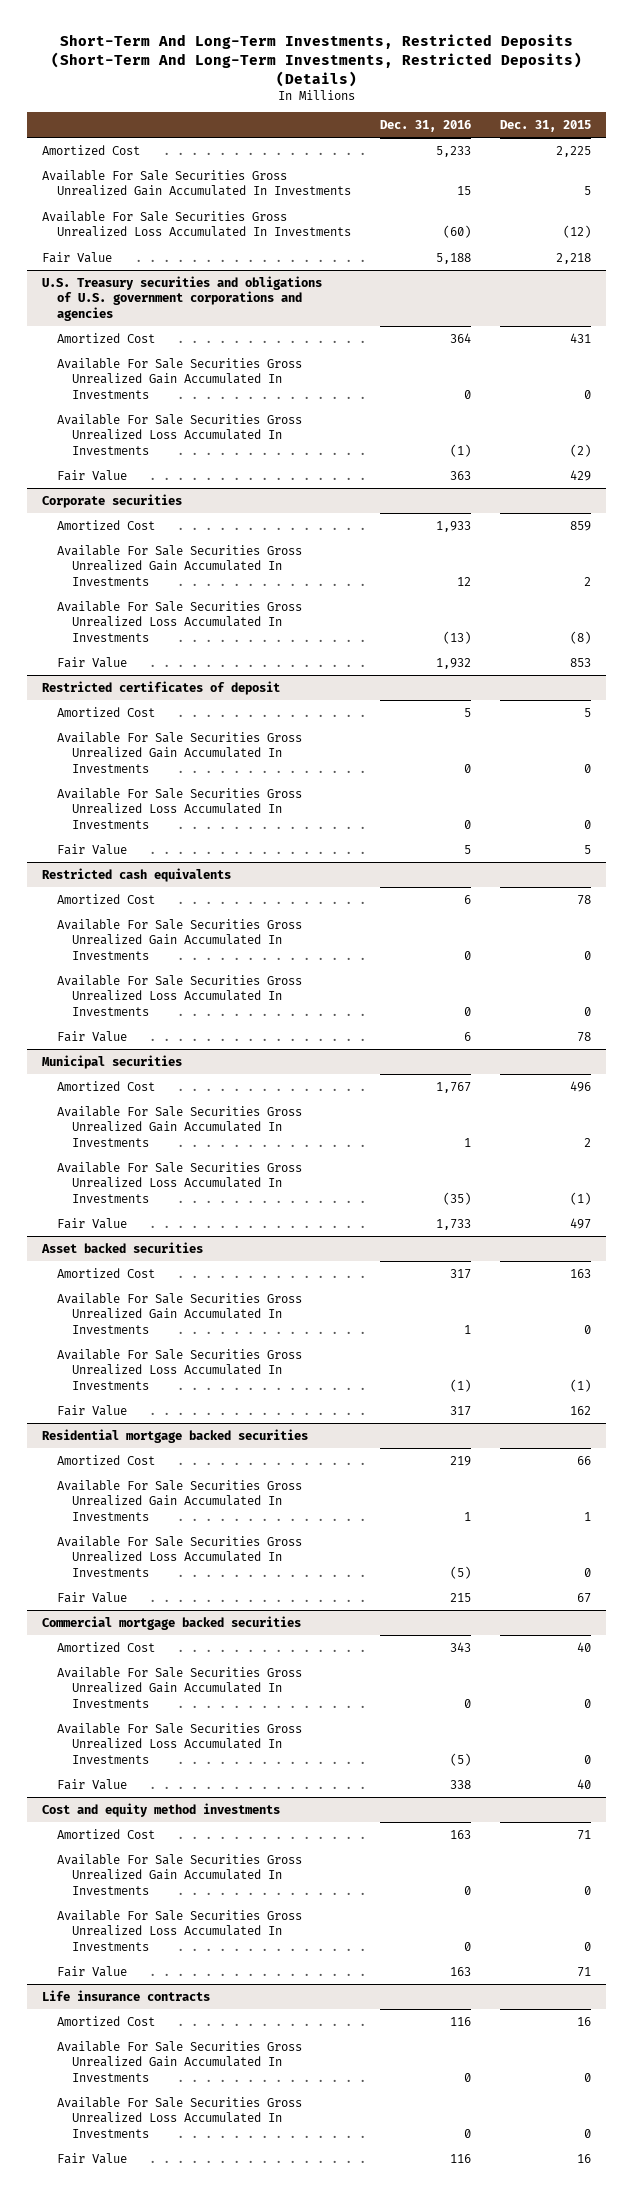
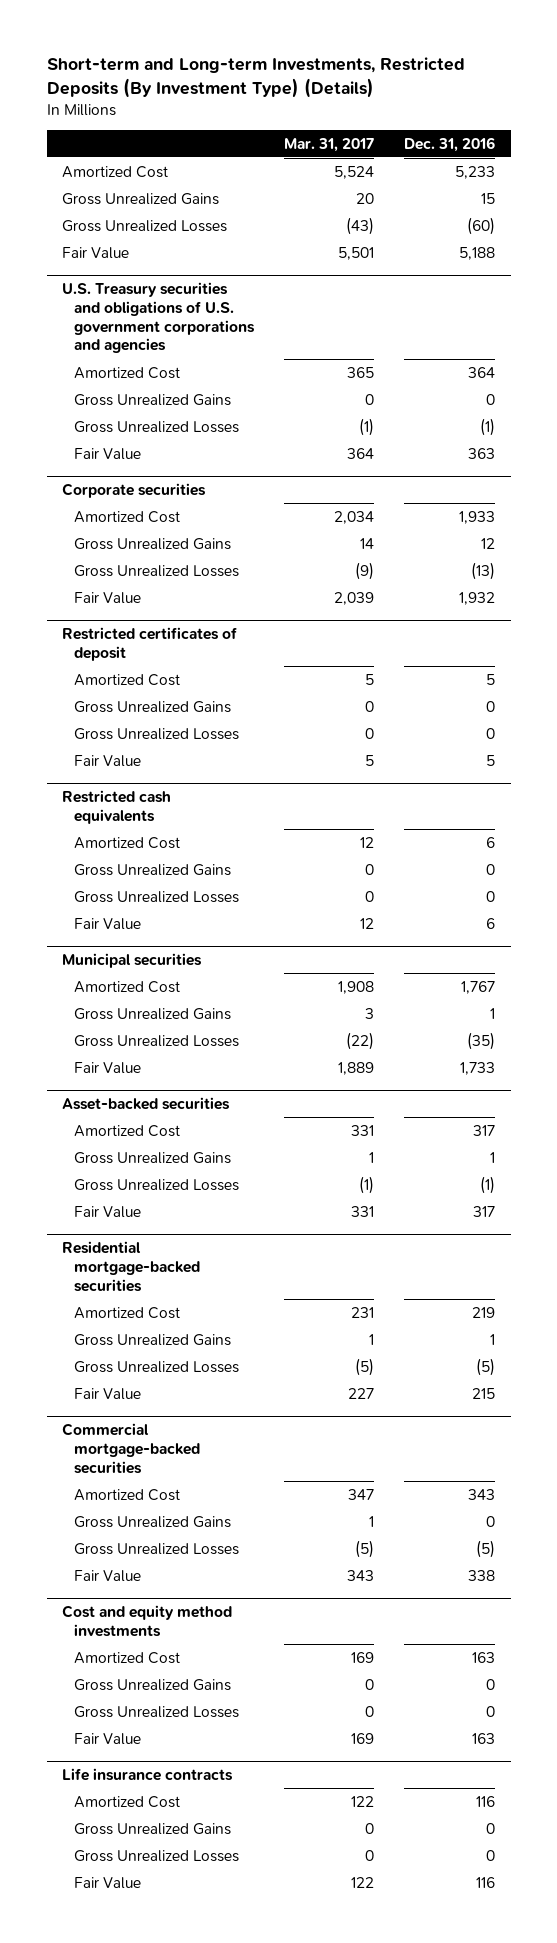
[50,33,582,87] Short-Term And Long-Term Investments, Restricted Deposits (Short-Term And Long-Term Investments, Restricted Deposits) (Details) -> [46,57,465,99] Short-term and Long-term Investments, Restricted Deposits (By Investment Type) (Details)
[500,119,592,132] Dec. 31, 2015 -> none
none -> [284,137,375,152] Mar. 31, 2017
[41,169,351,197] Available For Sale Securities Gross Unrealized Gain Accumulated In Investments -> [61,192,219,205] Gross Unrealized Gains
[41,210,351,238] Available For Sale Securities Gross Unrealized Loss Accumulated In Investments -> [61,219,227,232] Gross Unrealized Losses
[56,357,302,399] Available For Sale Securities Gross Unrealized Gain Accumulated In Investments -> [73,393,231,406] Gross Unrealized Gains
[56,413,302,455] Available For Sale Securities Gross Unrealized Loss Accumulated In Investments -> [73,420,239,433] Gross Unrealized Losses
[56,544,302,586] Available For Sale Securities Gross Unrealized Gain Accumulated In Investments -> [73,537,231,550] Gross Unrealized Gains
[56,600,302,642] Available For Sale Securities Gross Unrealized Loss Accumulated In Investments -> [73,564,239,577] Gross Unrealized Losses
[56,731,302,773] Available For Sale Securities Gross Unrealized Gain Accumulated In Investments -> [73,700,231,713] Gross Unrealized Gains
[56,787,302,829] Available For Sale Securities Gross Unrealized Loss Accumulated In Investments -> [73,727,239,740] Gross Unrealized Losses
[56,918,302,960] Available For Sale Securities Gross Unrealized Gain Accumulated In Investments -> [73,863,231,876] Gross Unrealized Gains
[56,974,302,1016] Available For Sale Securities Gross Unrealized Loss Accumulated In Investments -> [73,890,239,903] Gross Unrealized Losses
[56,1105,302,1147] Available For Sale Securities Gross Unrealized Gain Accumulated In Investments -> [73,1007,231,1020] Gross Unrealized Gains
[56,1161,302,1203] Available For Sale Securities Gross Unrealized Loss Accumulated In Investments -> [73,1034,239,1047] Gross Unrealized Losses
[40,1241,203,1253] Asset backed securities -> [61,1096,230,1110] Asset-backed securities
[56,1292,302,1334] Available For Sale Securities Gross Unrealized Gain Accumulated In Investments -> [73,1151,231,1164] Gross Unrealized Gains
[56,1348,302,1390] Available For Sale Securities Gross Unrealized Loss Accumulated In Investments -> [73,1178,239,1191] Gross Unrealized Losses
[41,1428,308,1443] Residential mortgage backed securities -> [61,1240,200,1292] Residential mortgage-backed securities
[56,1479,302,1521] Available For Sale Securities Gross Unrealized Gain Accumulated In Investments -> [73,1333,231,1346] Gross Unrealized Gains
[56,1535,302,1577] Available For Sale Securities Gross Unrealized Loss Accumulated In Investments -> [73,1360,239,1373] Gross Unrealized Losses
[41,1615,301,1630] Commercial mortgage backed securities -> [61,1422,200,1474] Commercial mortgage-backed securities
[56,1666,302,1708] Available For Sale Securities Gross Unrealized Gain Accumulated In Investments -> [73,1515,231,1528] Gross Unrealized Gains
[56,1722,302,1764] Available For Sale Securities Gross Unrealized Loss Accumulated In Investments -> [73,1542,239,1555] Gross Unrealized Losses
[56,1853,302,1895] Available For Sale Securities Gross Unrealized Gain Accumulated In Investments -> [73,1678,231,1691] Gross Unrealized Gains
[56,1909,302,1951] Available For Sale Securities Gross Unrealized Loss Accumulated In Investments -> [73,1705,239,1718] Gross Unrealized Losses
[56,2040,302,2082] Available For Sale Securities Gross Unrealized Gain Accumulated In Investments -> [73,1822,231,1835] Gross Unrealized Gains
[56,2096,302,2138] Available For Sale Securities Gross Unrealized Loss Accumulated In Investments -> [73,1849,239,1862] Gross Unrealized Losses

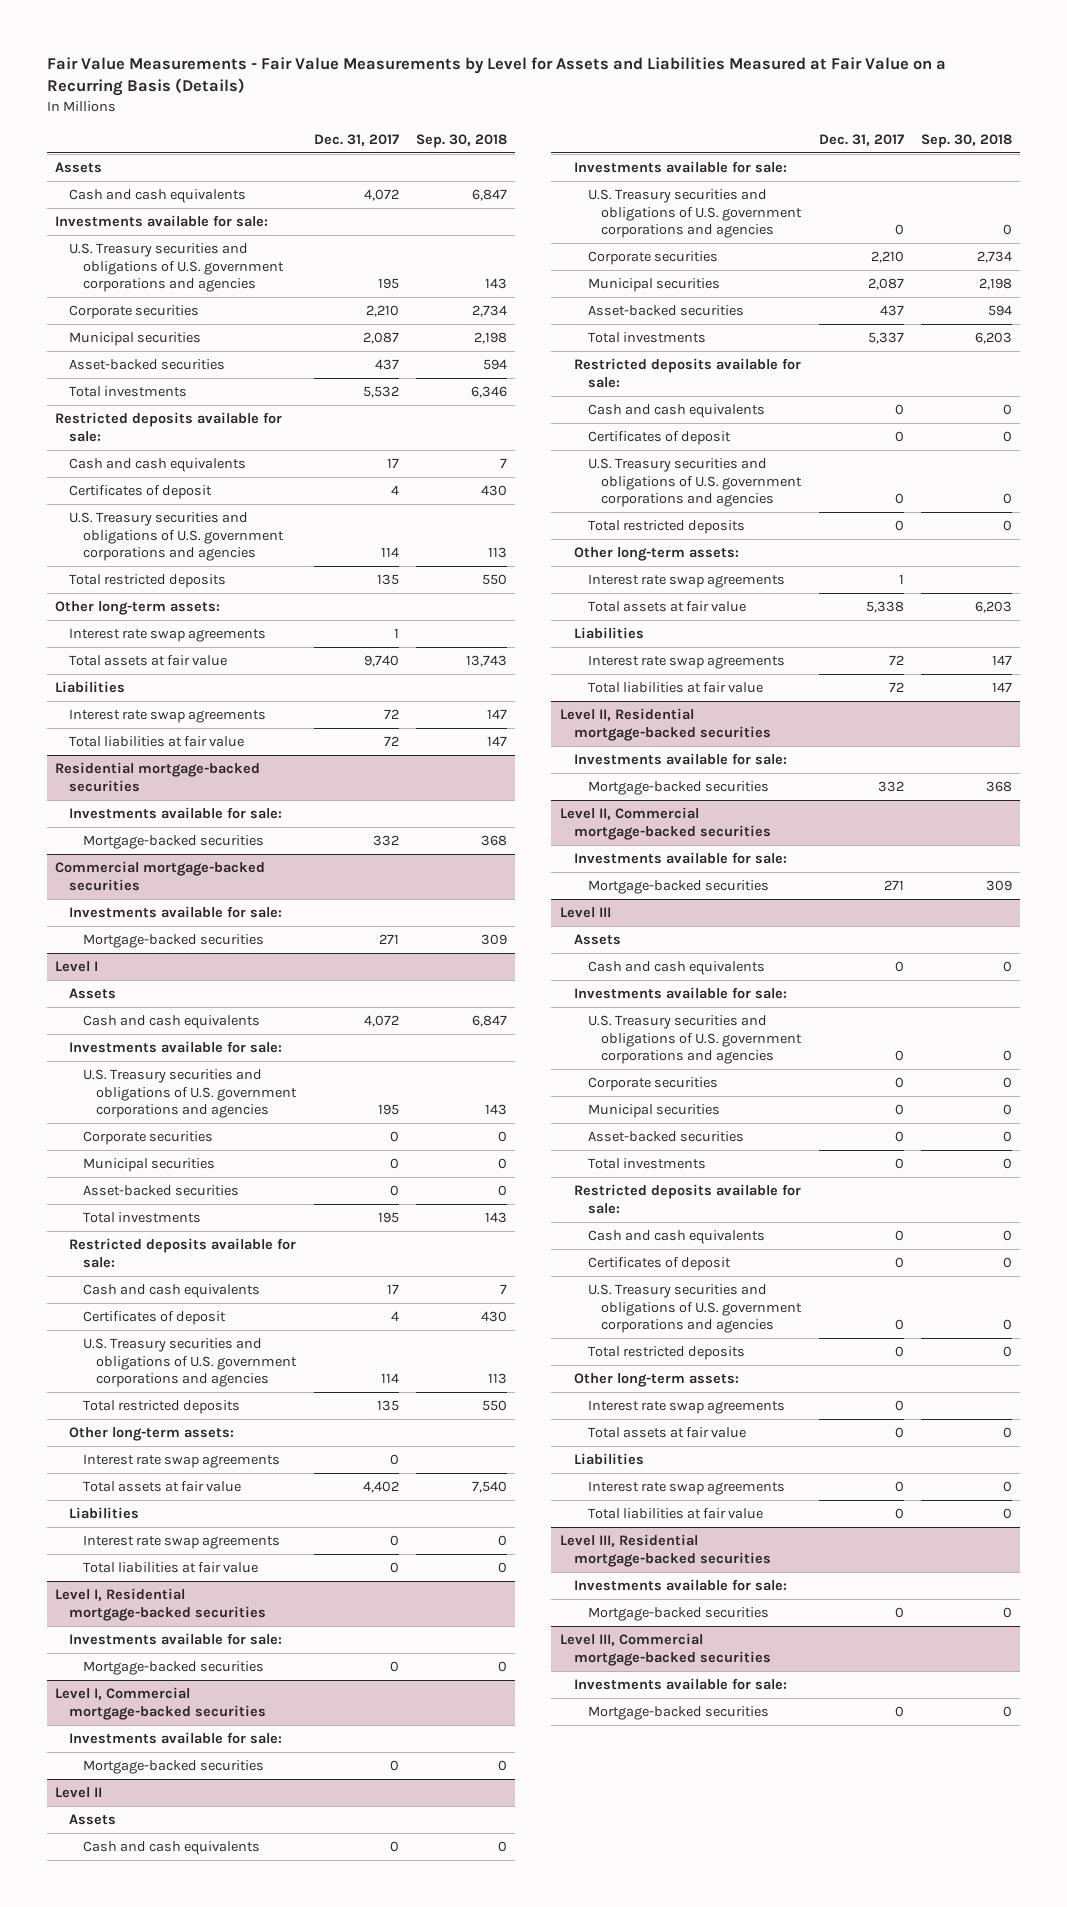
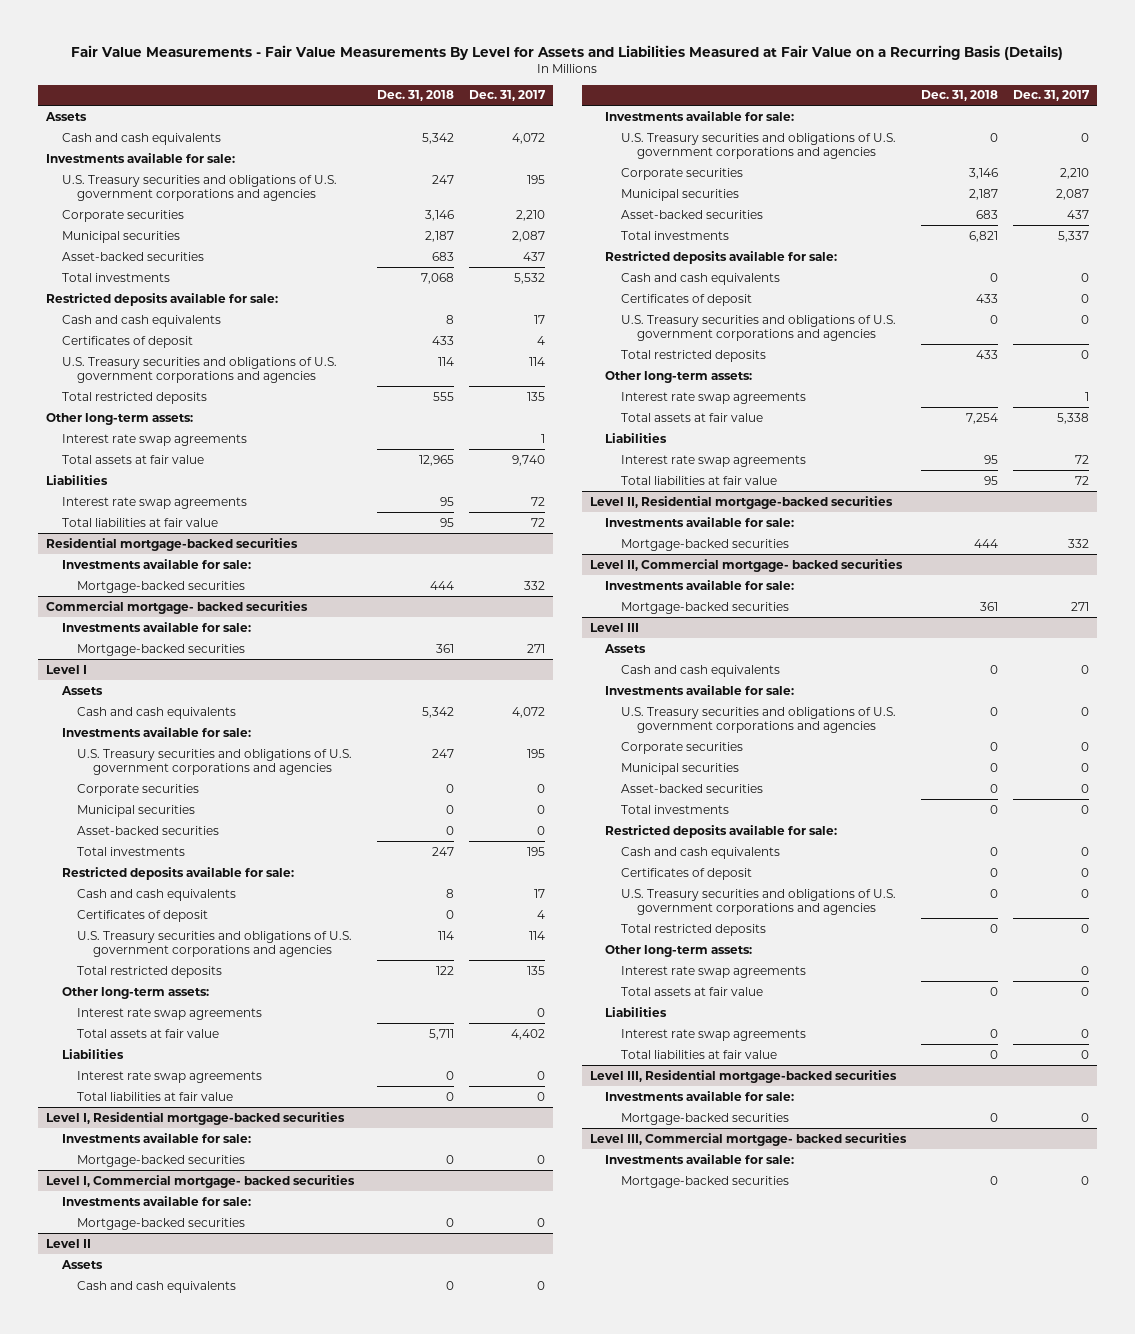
[46,56,946,97] Fair Value Measurements - Fair Value Measurements by Level for Assets and Liabilities Measured at Fair Value on a Recurring Basis (Details) -> [71,44,1064,60] Fair Value Measurements - Fair Value Measurements By Level for Assets and Liabilities Measured at Fair Value on a Recurring Basis (Details)
[415,133,507,148] Sep. 30, 2018 -> none
none -> [377,90,455,102] Dec. 31, 2018
[55,861,266,891] Commercial mortgage-backed securities -> [45,600,308,614] Commercial mortgage- backed securities
[55,1687,266,1720] Level I, Commercial mortgage-backed securities -> [45,1174,355,1188] Level I, Commercial mortgage- backed securities
[560,807,771,840] Level II, Commercial mortgage-backed securities -> [589,558,903,572] Level II, Commercial mortgage- backed securities
[560,1633,771,1666] Level III, Commercial mortgage-backed securities -> [589,1132,907,1146] Level III, Commercial mortgage- backed securities

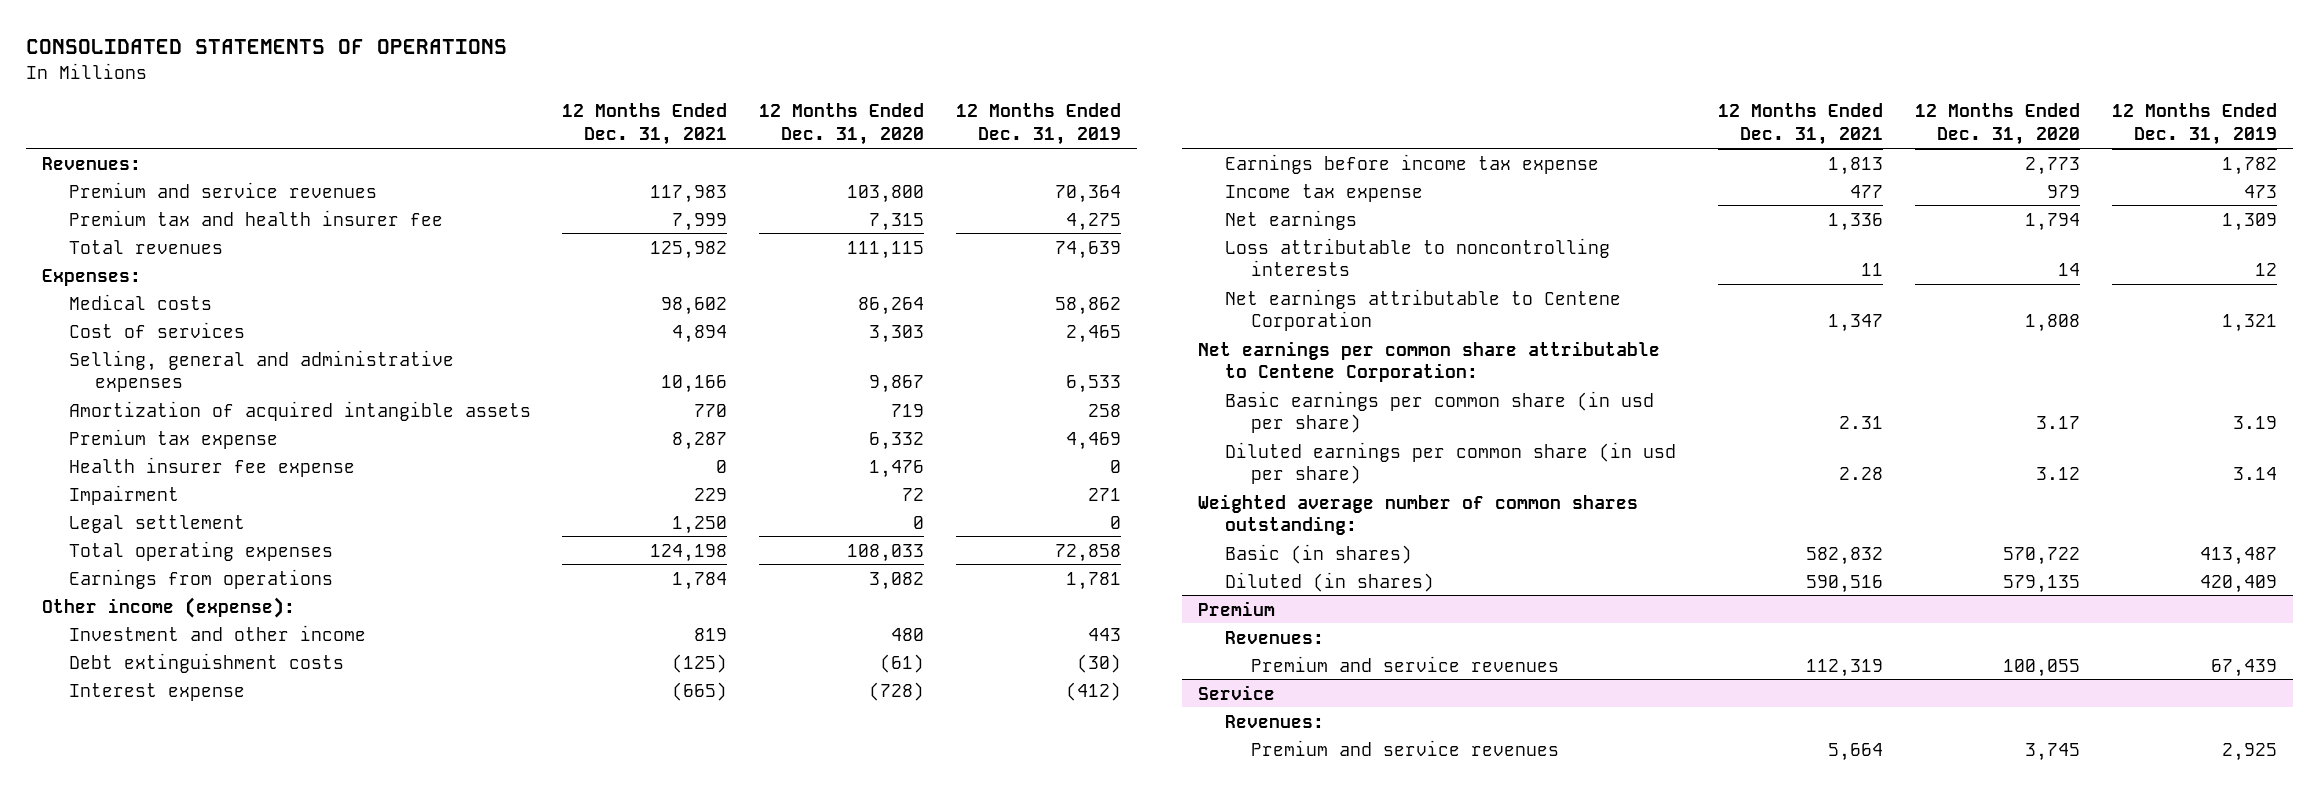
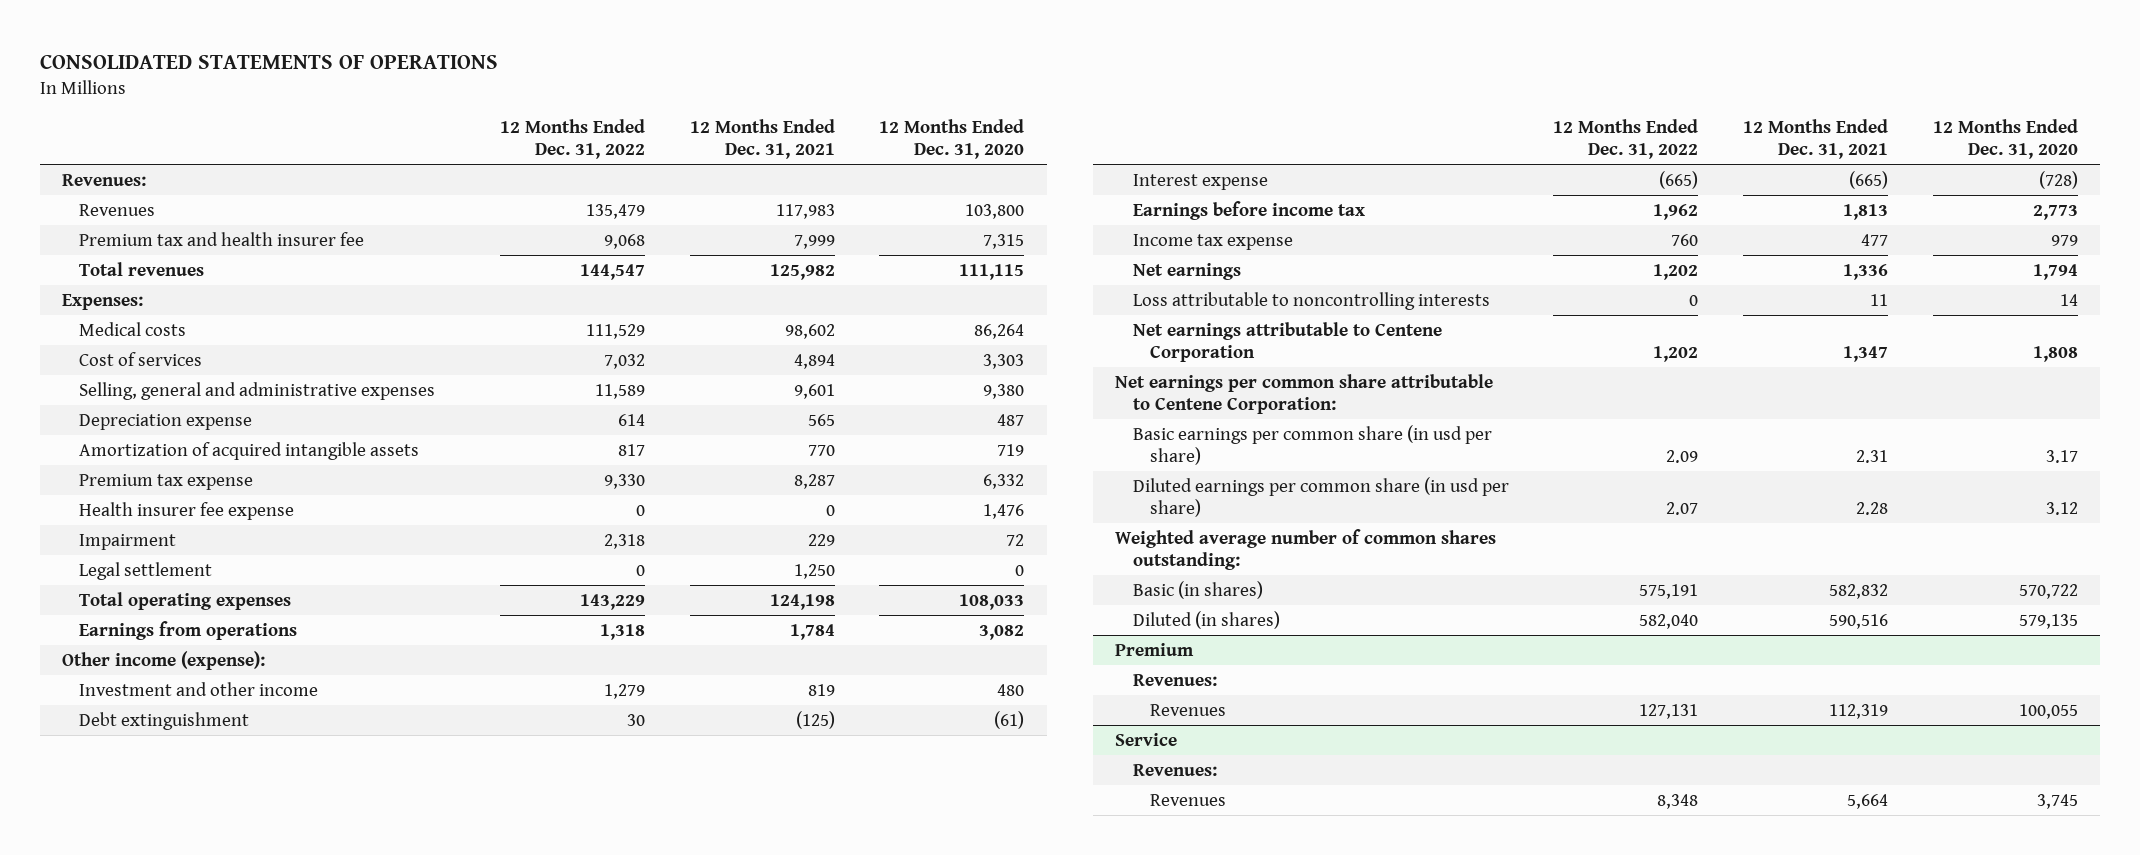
[956,103,1122,146] 12 Months Ended Dec. 31, 2019 -> none
none -> [500,118,646,159] 12 Months Ended Dec. 31, 2022
[68,181,377,198] Premium and service revenues -> [79,203,156,216] Revenues
[661,375,728,394] 10,166 -> [793,383,835,399] 9,601
[869,375,925,394] 9,867 -> [983,383,1025,399] 9,380
none -> [79,413,253,430] Depreciation expense
[68,652,344,673] Debt extinguishment costs -> [79,711,250,730] Debt extinguishment
[1224,153,1599,174] Earnings before income tax expense -> [1132,200,1365,220] Earnings before income tax
[1250,655,1559,672] Premium and service revenues -> [1149,703,1226,716] Revenues
[1250,739,1559,756] Premium and service revenues -> [1149,793,1226,806] Revenues

